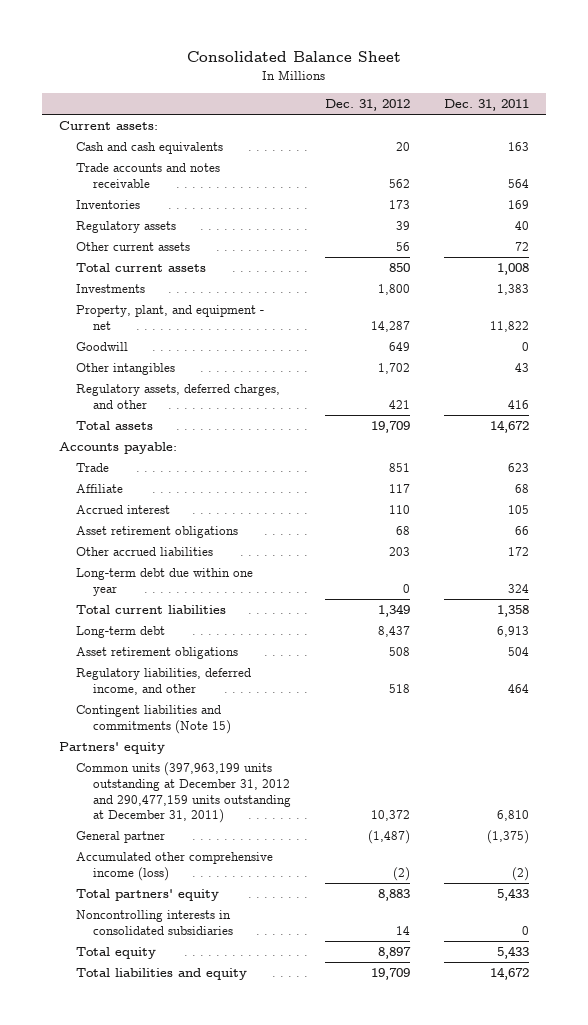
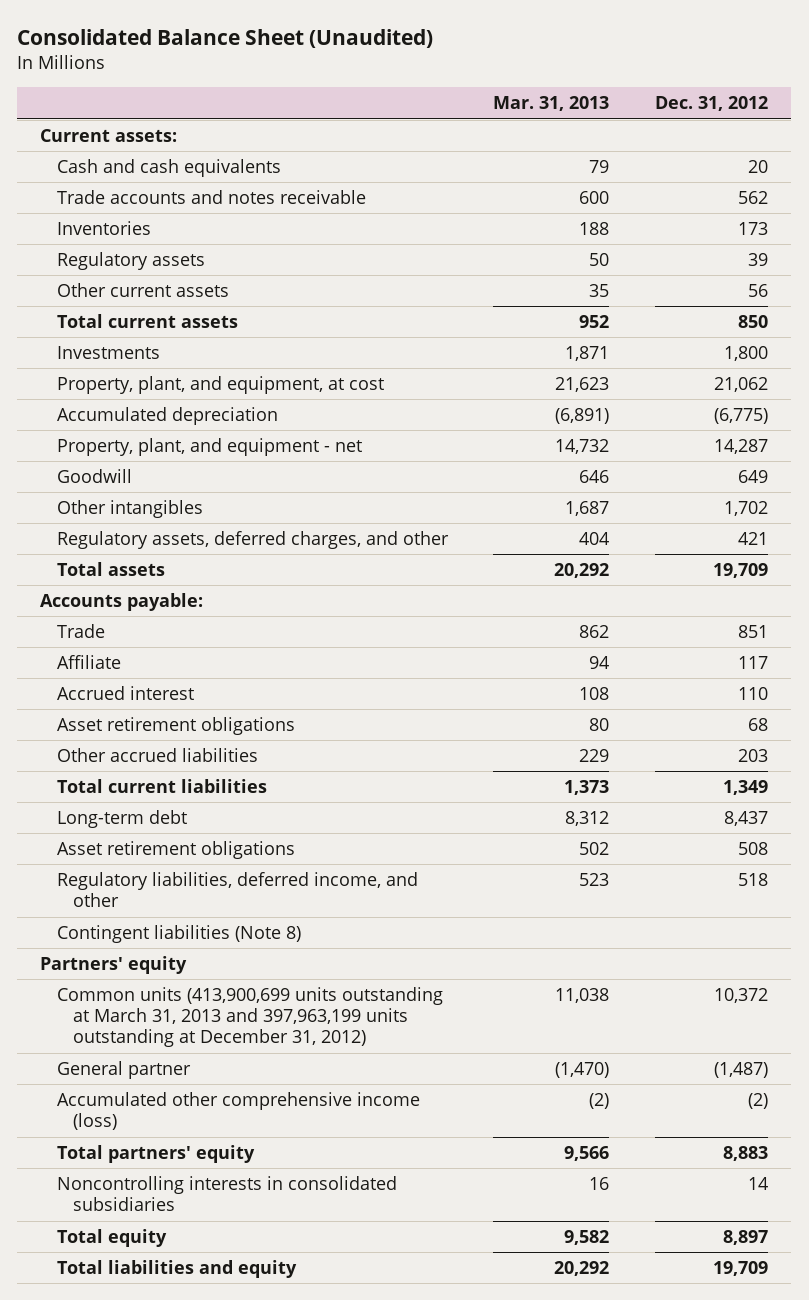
[187,51,402,63] Consolidated Balance Sheet -> [17,29,434,49] Consolidated Balance Sheet (Unaudited)
[443,98,529,111] Dec. 31, 2011 -> none
none -> [493,96,610,112] Mar. 31, 2013
none -> [56,376,384,395] Property, plant, and equipment, at cost
none -> [56,407,278,426] Accumulated depreciation
[76,568,254,596] Long-term debt due within one year -> none
[76,705,231,734] Contingent liabilities and commitments (Note 15) -> [56,925,301,944] Contingent liabilities (Note 8)
[76,762,291,824] Common units (397,963,199 units outstanding at December 31, 2012 and 290,477,159 units outstanding at December 31, 2011) -> [56,987,443,1048] Common units (413,900,699 units outstanding at March 31, 2013 and 397,963,199 units outstanding at December 31, 2012)

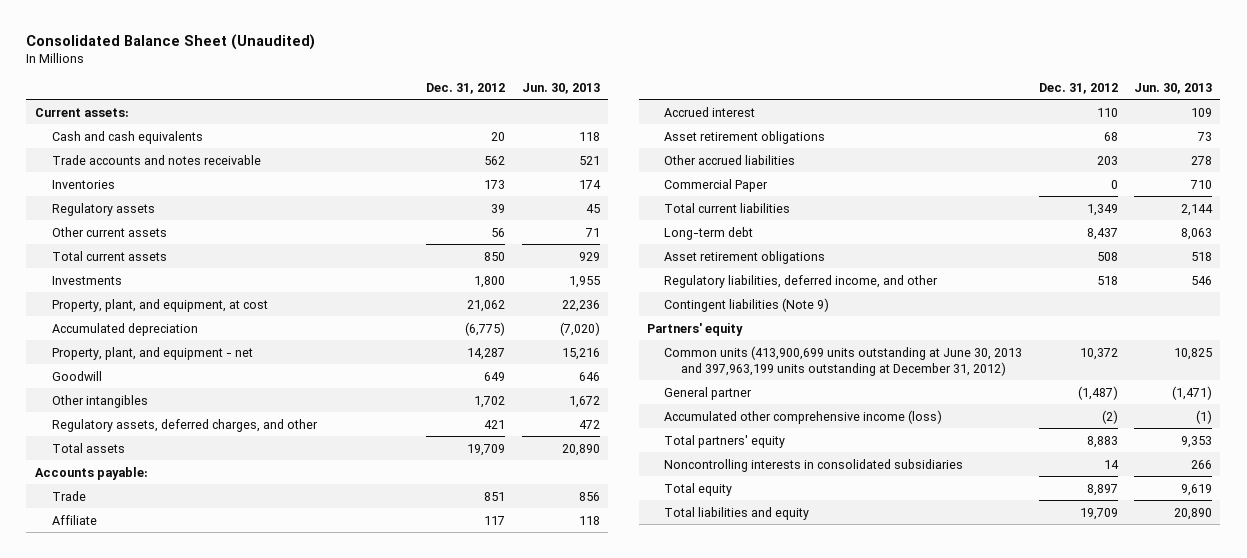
[493,96,610,112] Mar. 31, 2013 -> none
none -> [521,82,600,94] Jun. 30, 2013
none -> [664,178,769,192] Commercial Paper
[56,925,301,944] Contingent liabilities (Note 8) -> [664,297,830,312] Contingent liabilities (Note 9)
[56,987,443,1048] Common units (413,900,699 units outstanding at March 31, 2013 and 397,963,199 units outstanding at December 31, 2012) -> [664,345,1023,376] Common units (413,900,699 units outstanding at June 30, 2013 and 397,963,199 units outstanding at December 31, 2012)

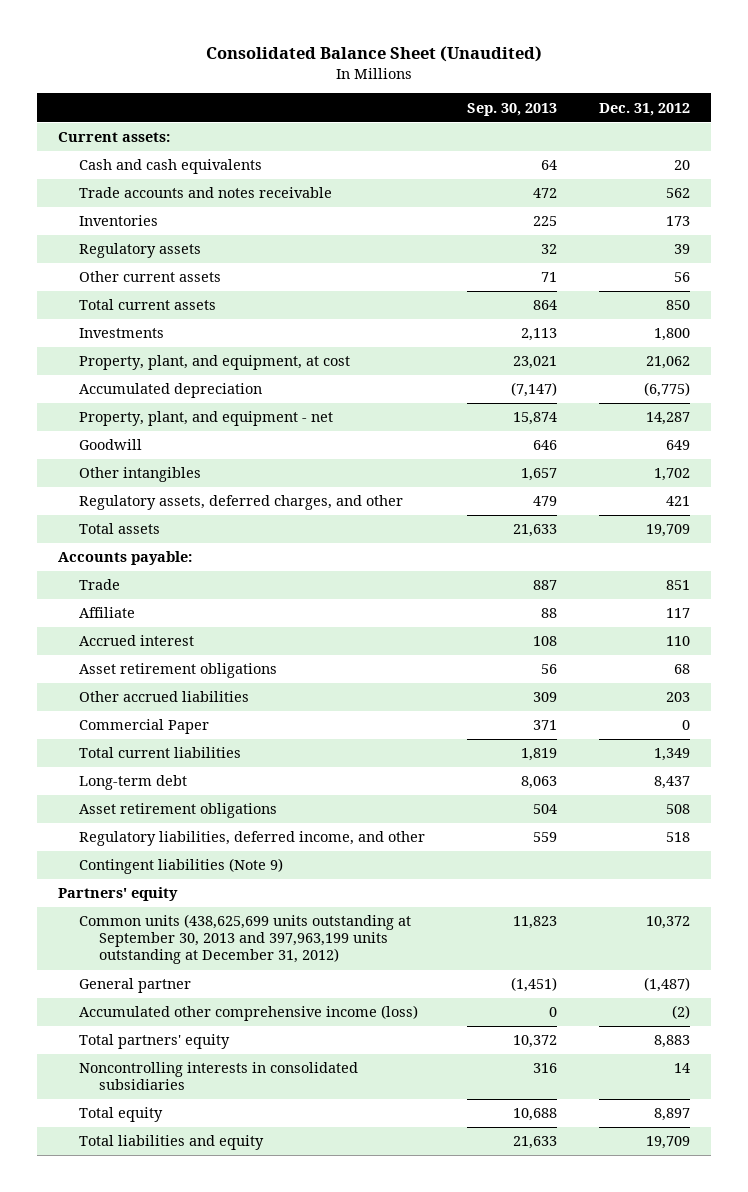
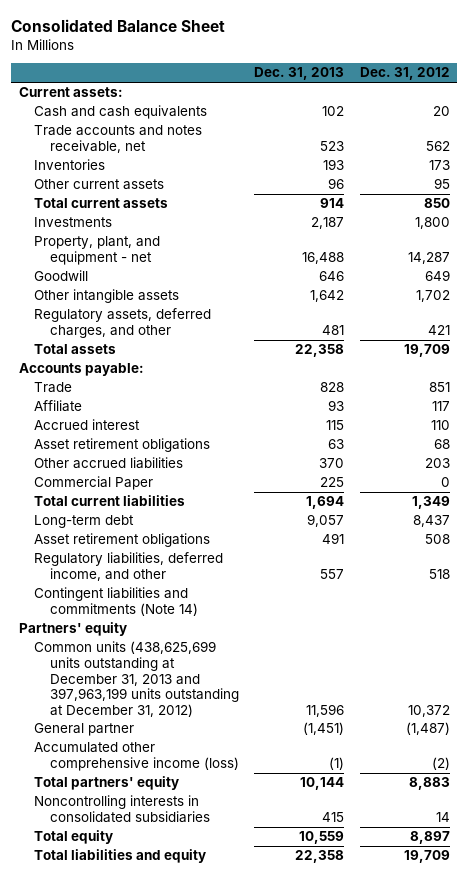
[205,46,542,63] Consolidated Balance Sheet (Unaudited) -> [11,18,226,32] Consolidated Balance Sheet
[466,102,557,116] Sep. 30, 2013 -> none
none -> [254,67,345,81] Dec. 31, 2013
[78,187,332,199] Trade accounts and notes receivable -> [34,125,203,154] Trade accounts and notes receivable, net
[78,243,201,259] Regulatory assets -> none
[674,272,691,283] 56 -> [433,178,450,190] 95
[78,355,350,371] Property, plant, and equipment, at cost -> none
[78,383,262,399] Accumulated depreciation -> none
[78,467,201,483] Other intangibles -> [34,289,180,304] Other intangible assets
[78,858,283,875] Contingent liabilities (Note 9) -> [34,587,198,617] Contingent liabilities and commitments (Note 14)
[78,914,411,965] Common units (438,625,699 units outstanding at September 30, 2013 and 397,963,199 units outstanding at December 31, 2012) -> [34,641,239,717] Common units (438,625,699 units outstanding at December 31, 2013 and 397,963,199 units outstanding at December 31, 2012)

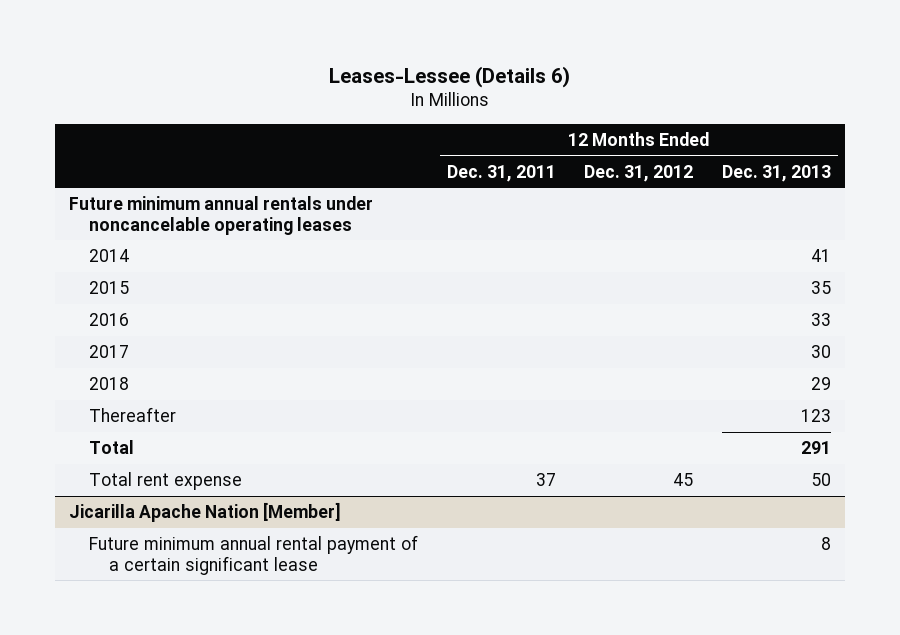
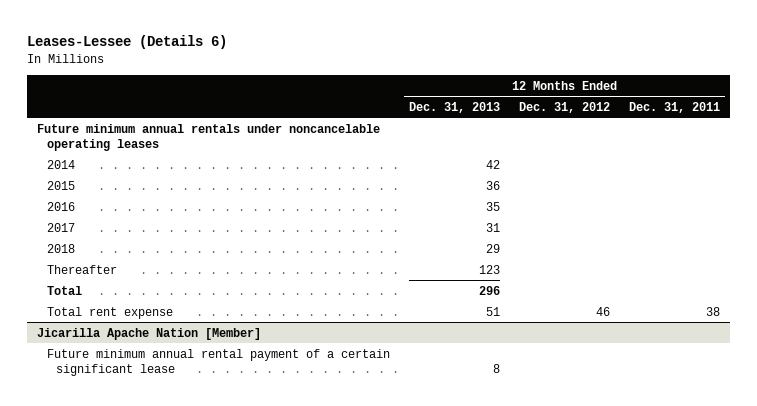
[810,249,831,263] 41 -> [485,159,500,169] 42
[810,281,831,295] 35 -> [485,180,500,190] 36
[810,313,831,327] 33 -> [485,201,500,211] 35
[810,345,831,359] 30 -> [485,222,500,232] 31
[800,441,831,455] 291 -> [478,285,500,295] 296
[535,473,556,487] 37 -> [706,306,721,316] 38
[673,473,694,487] 45 -> [596,306,611,316] 46
[810,473,831,487] 50 -> [485,306,500,316] 51

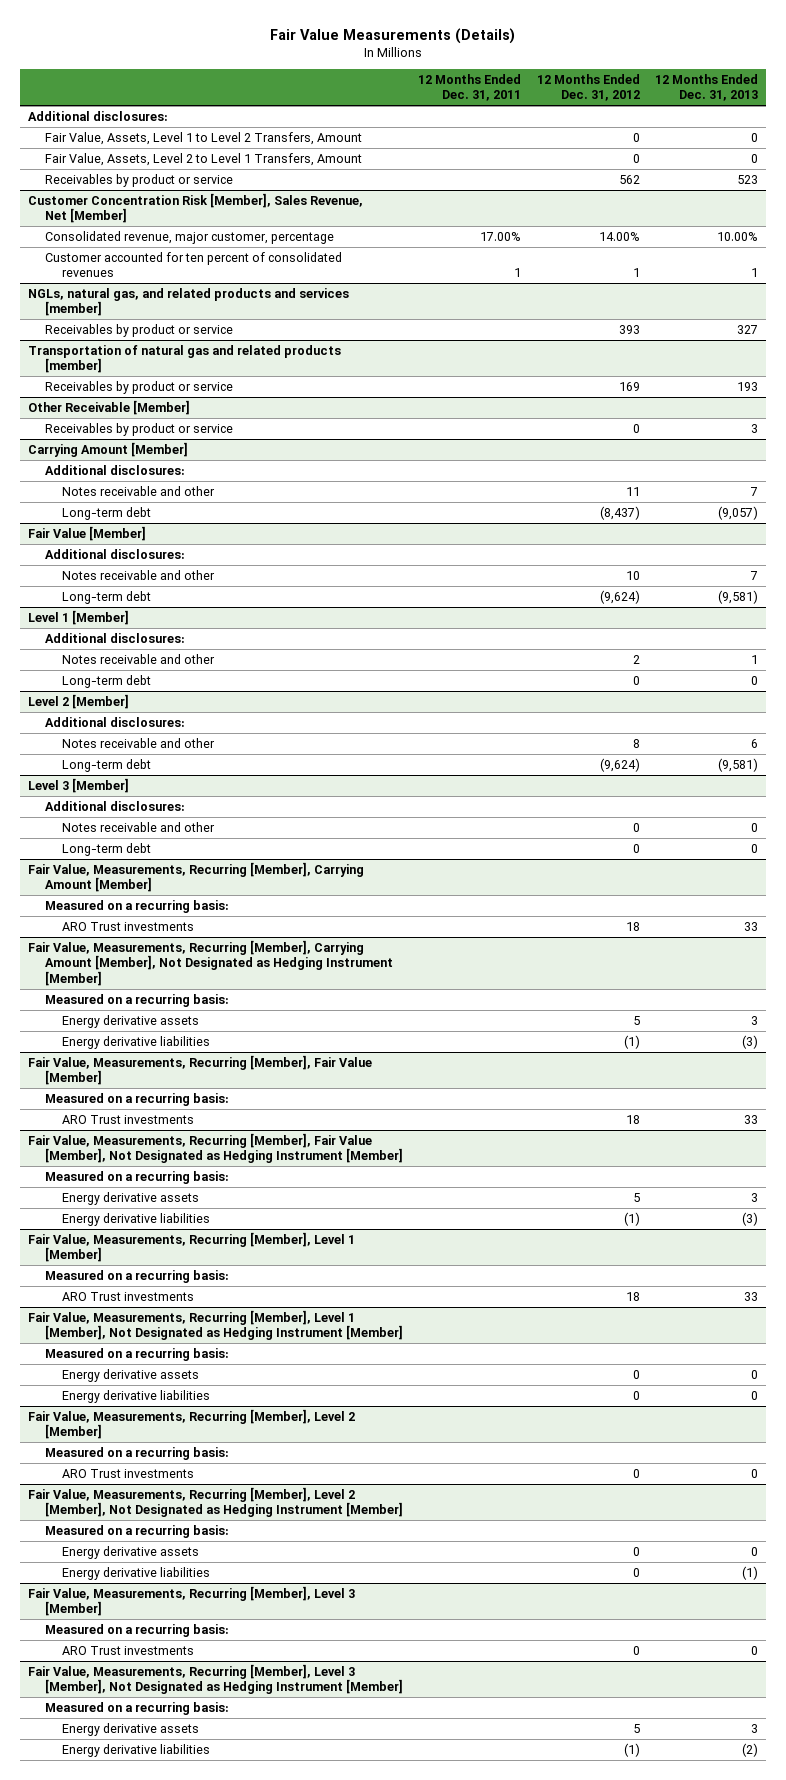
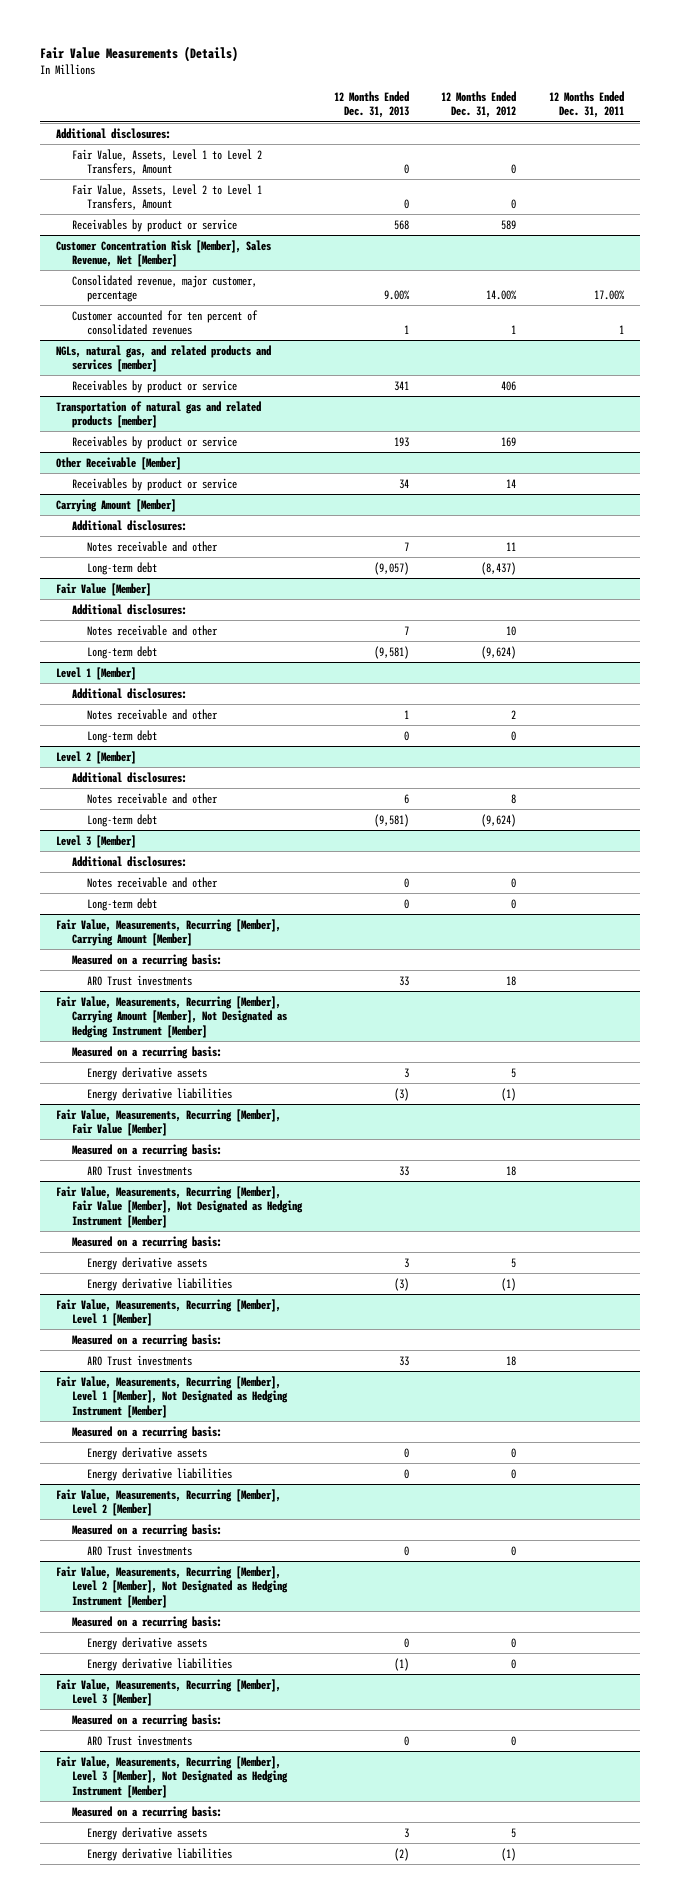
[618,174,640,184] 562 -> [501,219,517,230] 589
[736,174,758,184] 523 -> [394,219,410,230] 568
[716,231,758,241] 10.00% -> [384,290,411,301] 9.00%
[618,324,640,334] 393 -> [501,380,517,391] 406
[736,324,758,334] 327 -> [394,380,410,391] 341
[632,423,640,433] 0 -> [506,478,517,488] 14
[750,423,758,433] 3 -> [399,478,410,489] 34

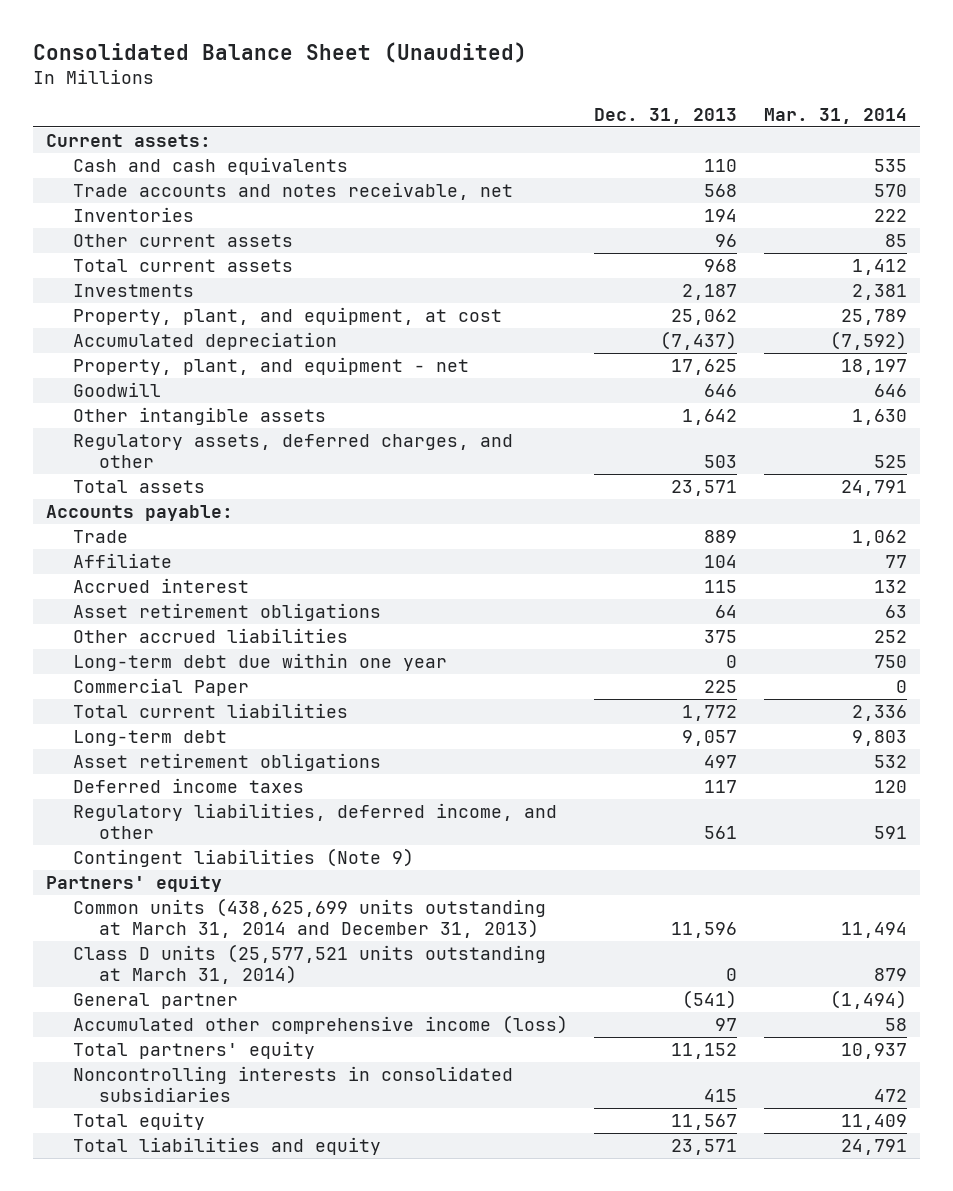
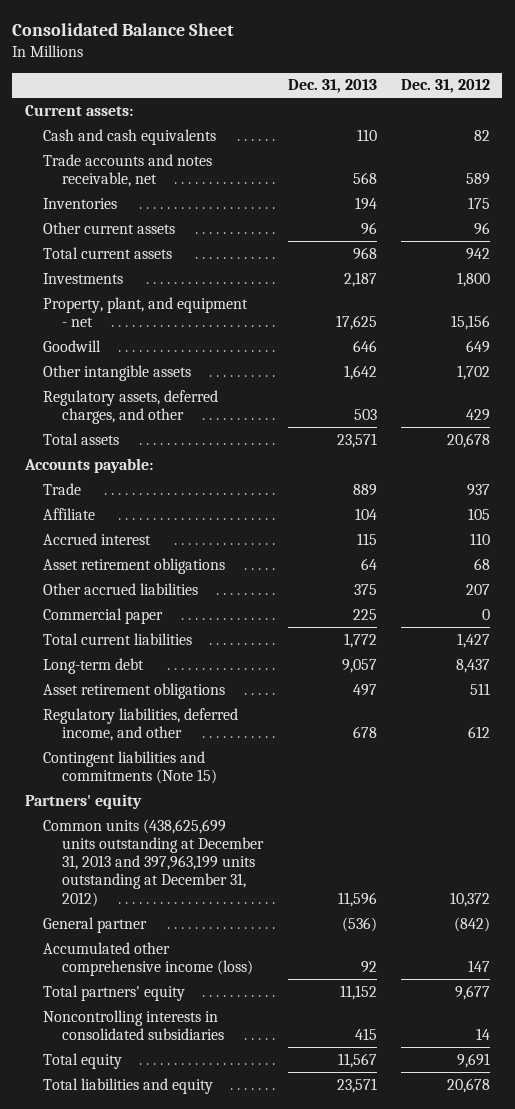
[33,42,528,64] Consolidated Balance Sheet (Unaudited) -> [12,23,235,37] Consolidated Balance Sheet
[764,107,908,124] Mar. 31, 2014 -> none
none -> [401,79,491,94] Dec. 31, 2012
[72,306,502,325] Property, plant, and equipment, at cost -> none
[72,331,337,350] Accumulated depreciation -> none
[72,652,447,671] Long-term debt due within one year -> none
[72,677,249,696] Commercial Paper -> [43,607,164,624] Commercial paper
[72,777,304,793] Deferred income taxes -> none
[704,825,738,839] 561 -> [352,725,377,738] 678
[72,847,414,867] Contingent liabilities (Note 9) -> [43,750,218,784] Contingent liabilities and commitments (Note 15)
[72,943,546,984] Class D units (25,577,521 units outstanding at March 31, 2014) -> none
[72,897,546,938] Common units (438,625,699 units outstanding at March 31, 2014 and December 31, 2013) -> [43,818,265,907] Common units (438,625,699 units outstanding at December 31, 2013 and 397,963,199 units outstanding at December 31, 2012)
[682,989,738,1009] (541) -> [341,916,377,932] (536)
[715,1017,738,1031] 97 -> [360,960,377,973] 92

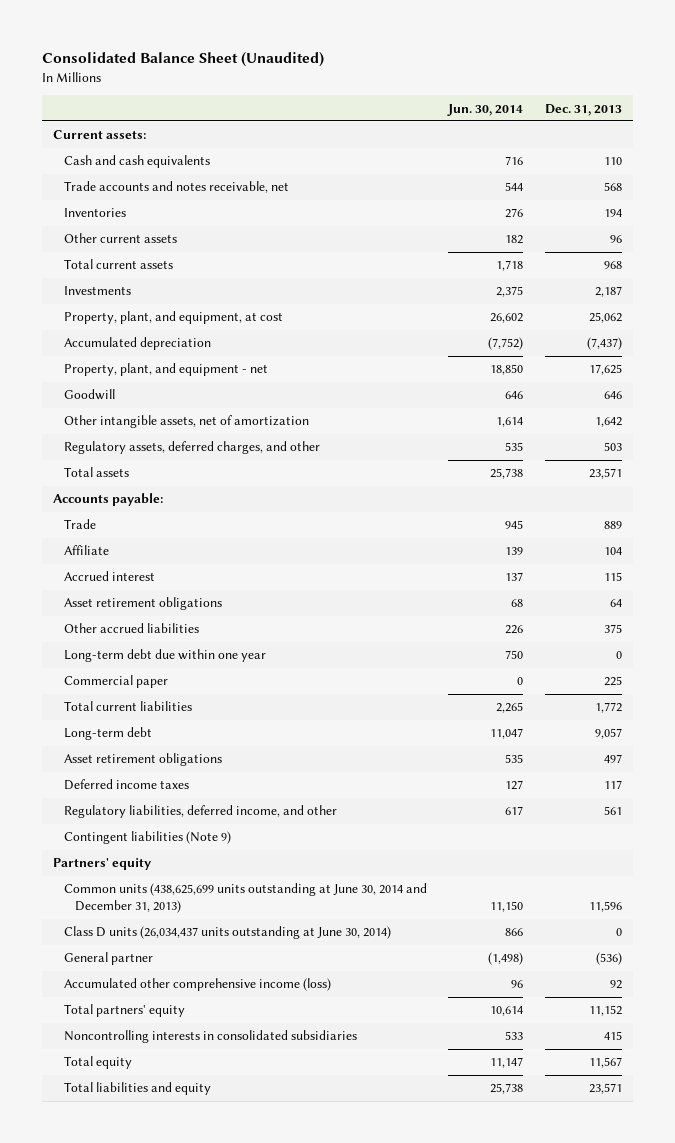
[12,23,235,37] Consolidated Balance Sheet -> [42,52,325,68] Consolidated Balance Sheet (Unaudited)
[401,79,491,94] Dec. 31, 2012 -> none
none -> [447,103,524,116] Jun. 30, 2014
none -> [63,311,283,325] Property, plant, and equipment, at cost
none -> [63,337,211,351] Accumulated depreciation
[43,364,192,381] Other intangible assets -> [63,415,309,429] Other intangible assets, net of amortization
none -> [63,649,266,663] Long-term debt due within one year
none -> [63,779,189,791] Deferred income taxes
[352,725,377,738] 678 -> [604,806,623,816] 561
[43,750,218,784] Contingent liabilities and commitments (Note 15) -> [63,831,231,845] Contingent liabilities (Note 9)
[43,818,265,907] Common units (438,625,699 units outstanding at December 31, 2013 and 397,963,199 units outstanding at December 31, 2012) -> [63,883,427,914] Common units (438,625,699 units outstanding at June 30, 2014 and December 31, 2013)
none -> [63,926,391,940] Class D units (26,034,437 units outstanding at June 30, 2014)

